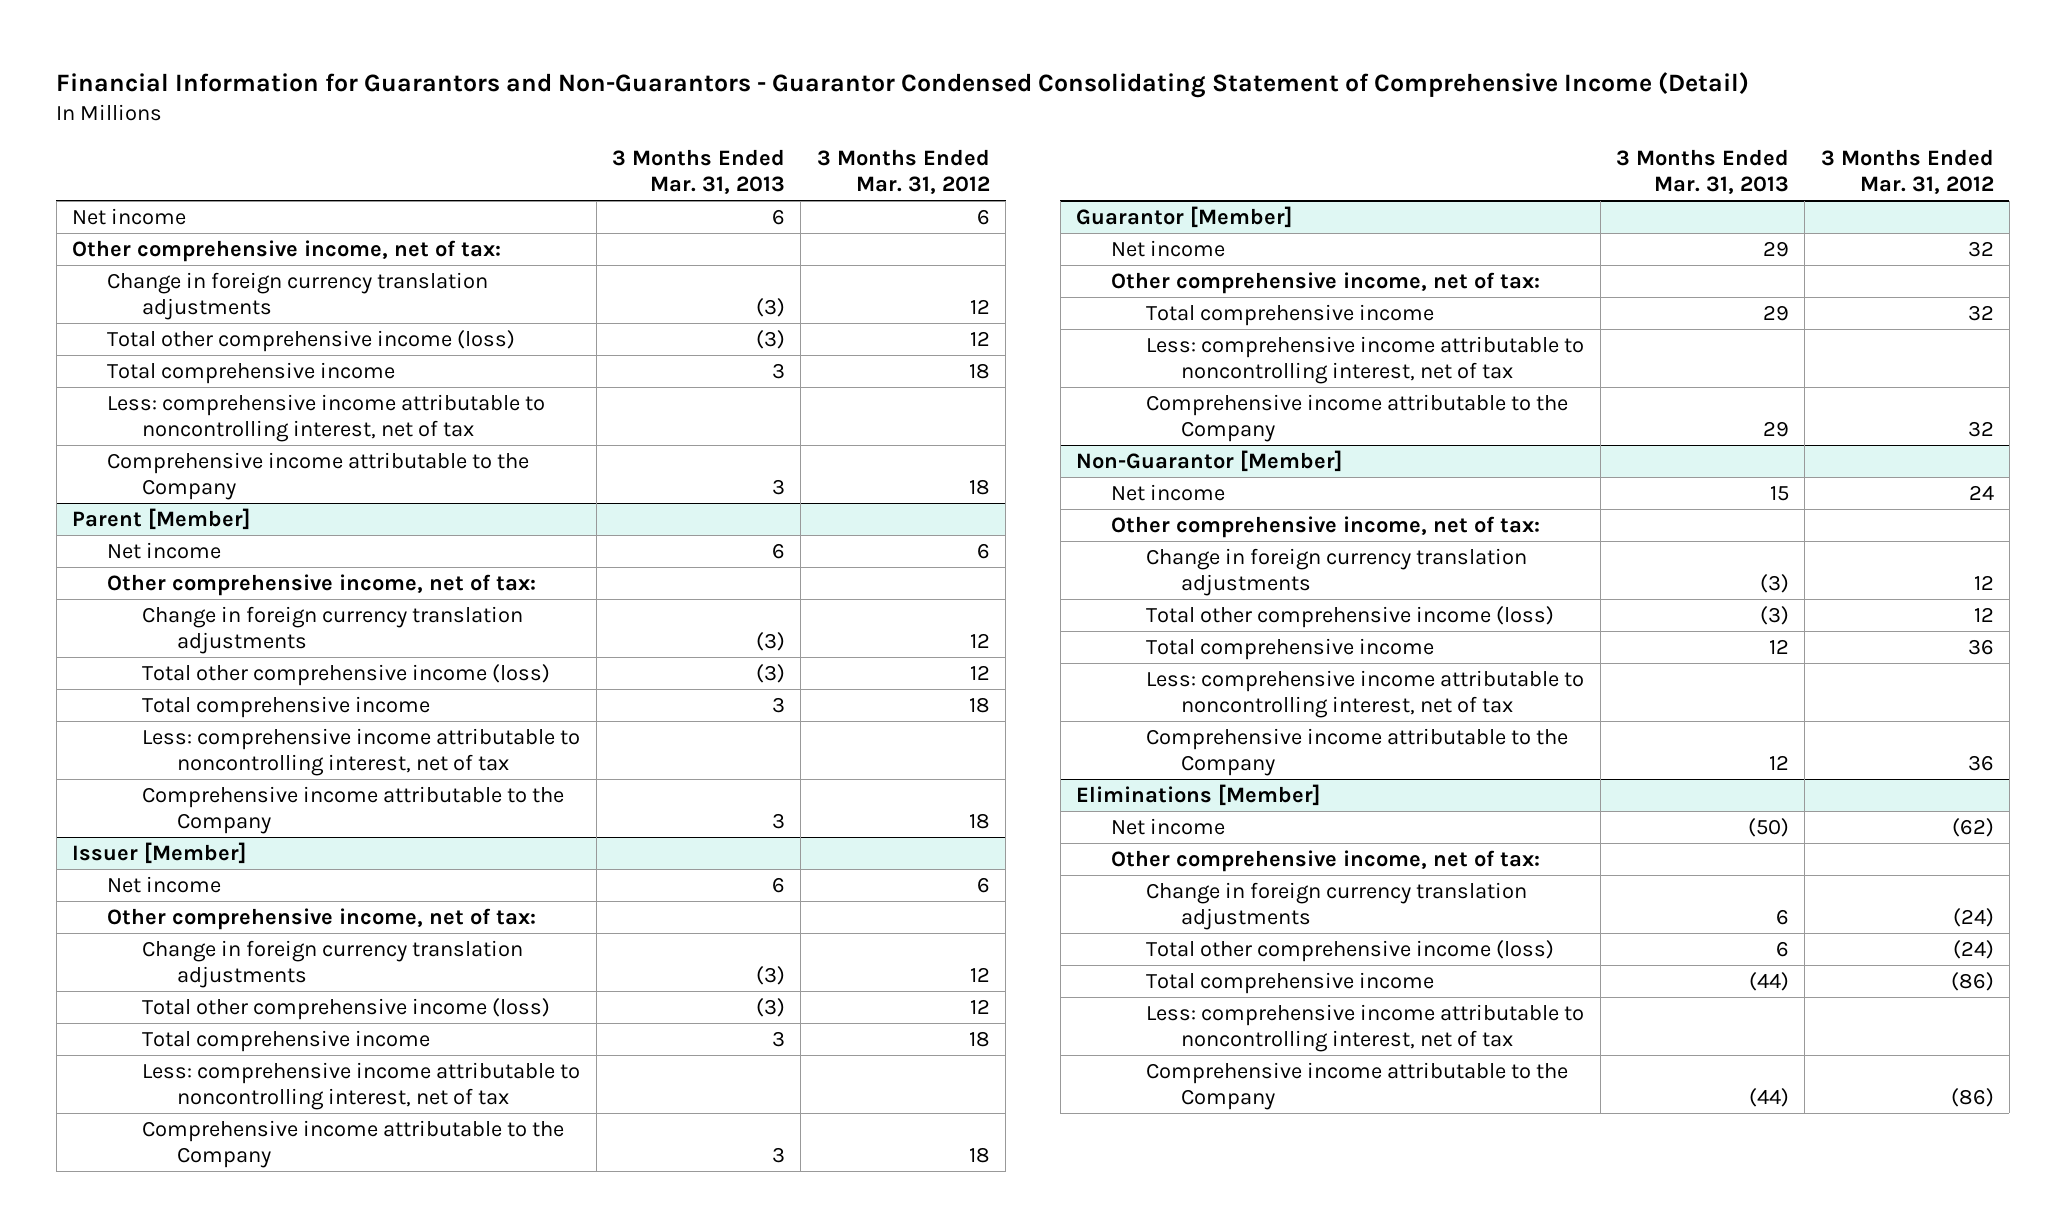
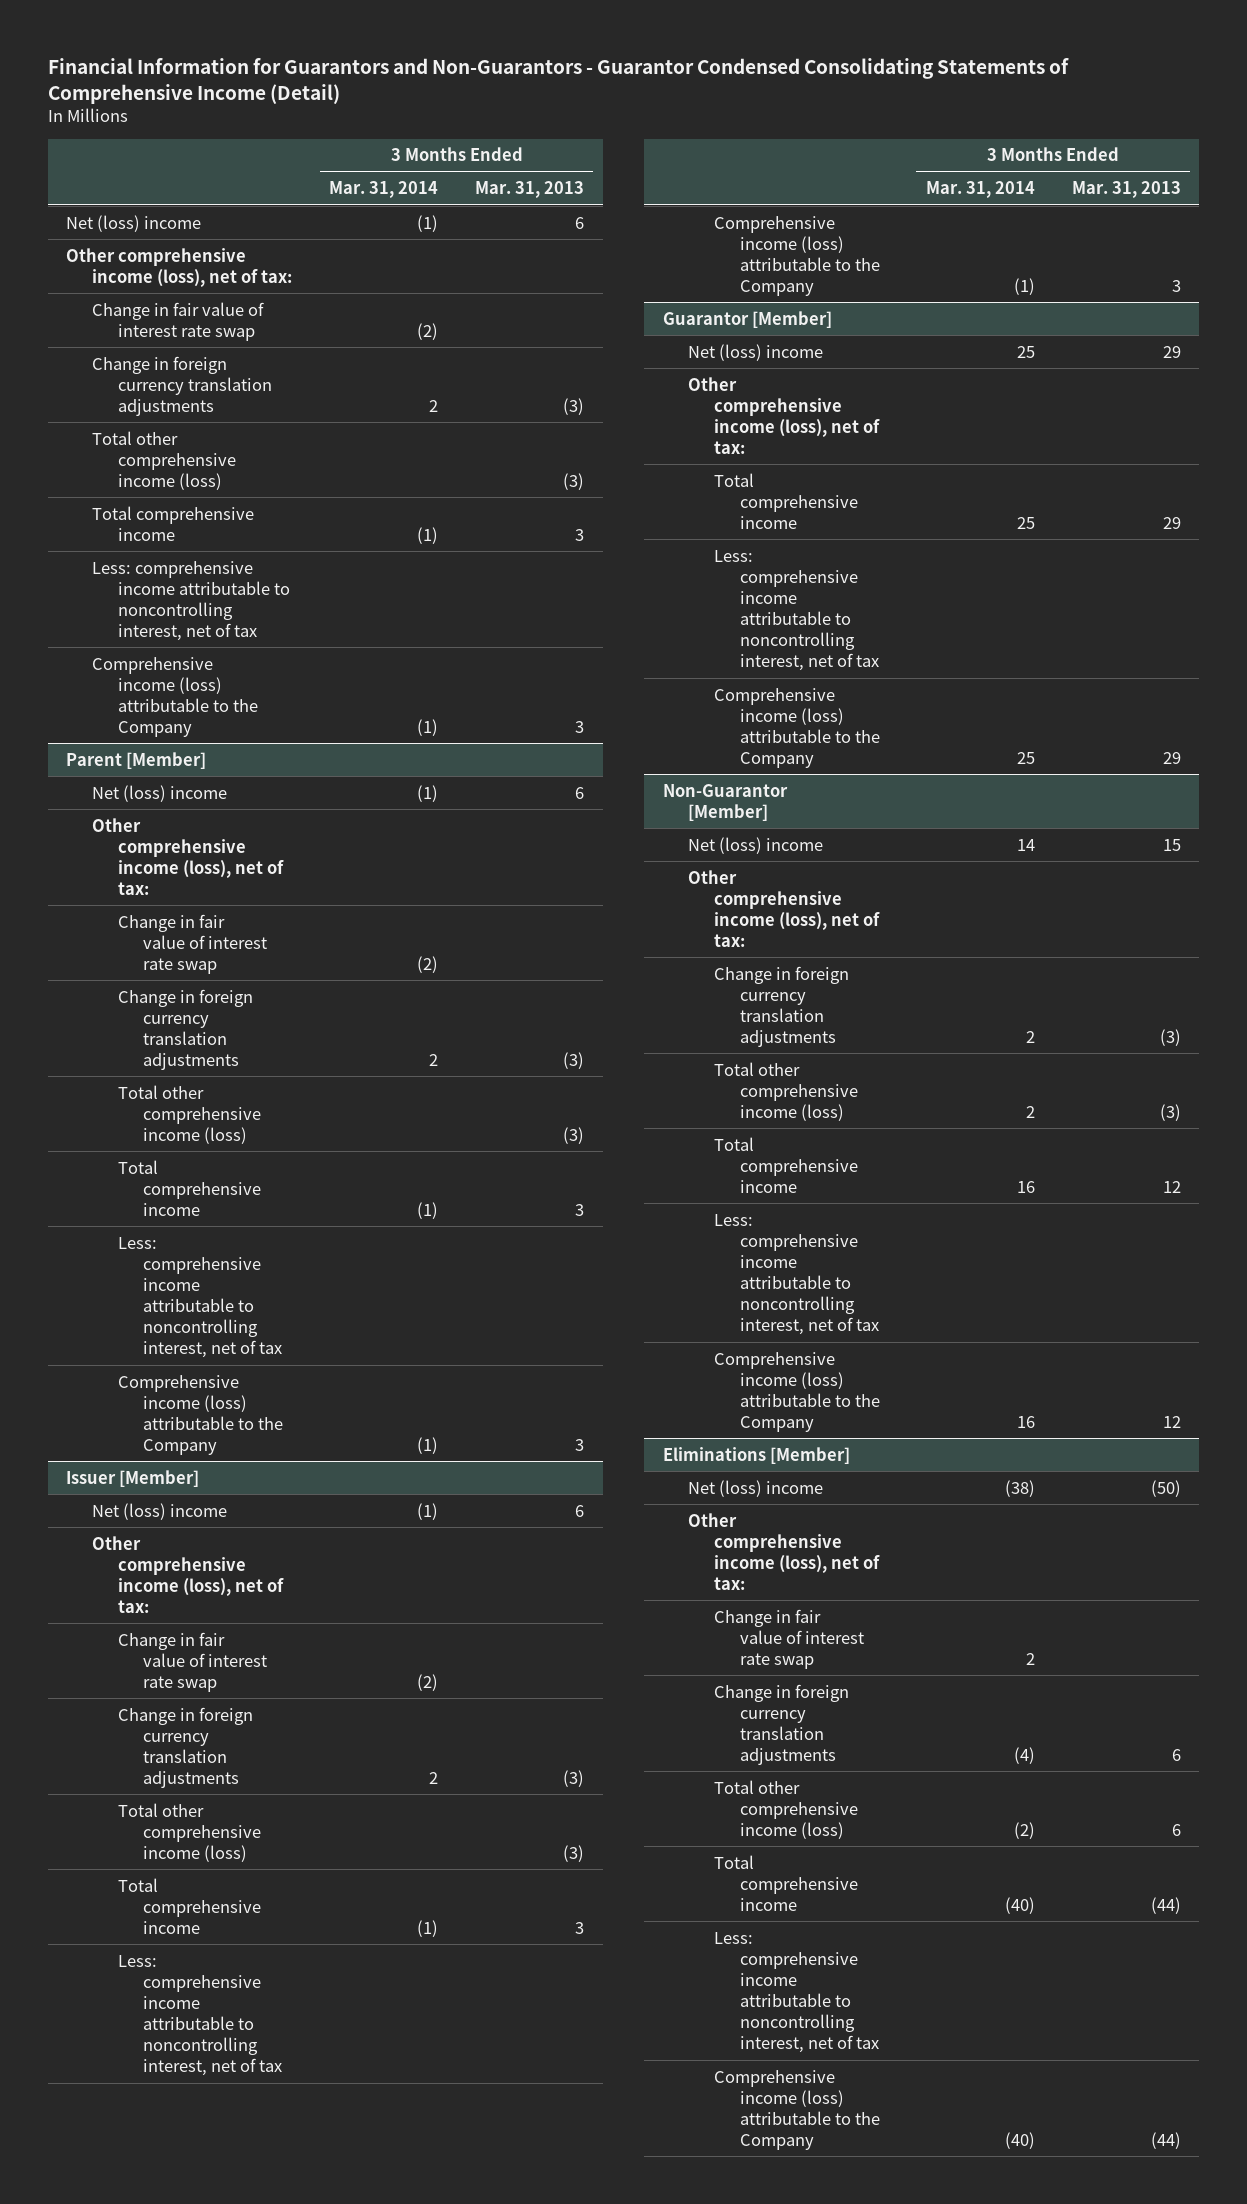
[56,71,1750,98] Financial Information for Guarantors and Non-Guarantors - Guarantor Condensed Consolidating Statement of Comprehensive Income (Detail) -> [47,57,1069,104] Financial Information for Guarantors and Non-Guarantors - Guarantor Condensed Consolidating Statements of Comprehensive Income (Detail)
[816,148,990,195] 3 Months Ended Mar. 31, 2012 -> none
none -> [329,181,439,199] Mar. 31, 2014
[72,207,187,225] Net income -> [66,214,202,232] Net (loss) income
[72,239,502,262] Other comprehensive income, net of tax: -> [66,247,292,287] Other comprehensive income (loss), net of tax:
none -> [91,301,264,341] Change in fair value of interest rate swap
[107,451,530,501] Comprehensive income attributable to the Company -> [91,656,258,737] Comprehensive income (loss) attributable to the Company
[107,541,222,559] Net income -> [91,784,227,802] Net (loss) income
[107,573,537,596] Other comprehensive income, net of tax: -> [91,817,284,895] Other comprehensive income (loss), net of tax:
none -> [117,913,268,974] Change in fair value of interest rate swap
[142,785,565,835] Comprehensive income attributable to the Company -> [117,1374,284,1455] Comprehensive income (loss) attributable to the Company
[107,875,222,893] Net income -> [91,1502,227,1520] Net (loss) income
[107,907,537,930] Other comprehensive income, net of tax: -> [91,1535,284,1613] Other comprehensive income (loss), net of tax:
none -> [117,1631,268,1692] Change in fair value of interest rate swap
[142,1119,565,1169] Comprehensive income attributable to the Company -> [714,215,880,296] Comprehensive income (loss) attributable to the Company
[1111,239,1226,257] Net income -> [688,343,824,361] Net (loss) income
[1111,271,1541,294] Other comprehensive income, net of tax: -> [688,376,881,454] Other comprehensive income (loss), net of tax:
[1146,393,1569,443] Comprehensive income attributable to the Company -> [714,687,880,768] Comprehensive income (loss) attributable to the Company
[1111,483,1226,501] Net income -> [688,836,824,854] Net (loss) income
[1111,515,1541,538] Other comprehensive income, net of tax: -> [688,869,881,947] Other comprehensive income (loss), net of tax:
[1146,727,1569,777] Comprehensive income attributable to the Company -> [714,1351,880,1432] Comprehensive income (loss) attributable to the Company
[1111,817,1226,835] Net income -> [688,1479,824,1497] Net (loss) income
[1111,849,1541,872] Other comprehensive income, net of tax: -> [688,1512,881,1590] Other comprehensive income (loss), net of tax:
none -> [714,1608,864,1669] Change in fair value of interest rate swap
[1146,1061,1569,1111] Comprehensive income attributable to the Company -> [714,2069,880,2150] Comprehensive income (loss) attributable to the Company

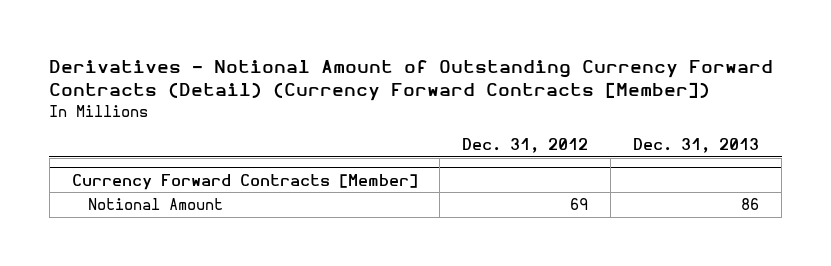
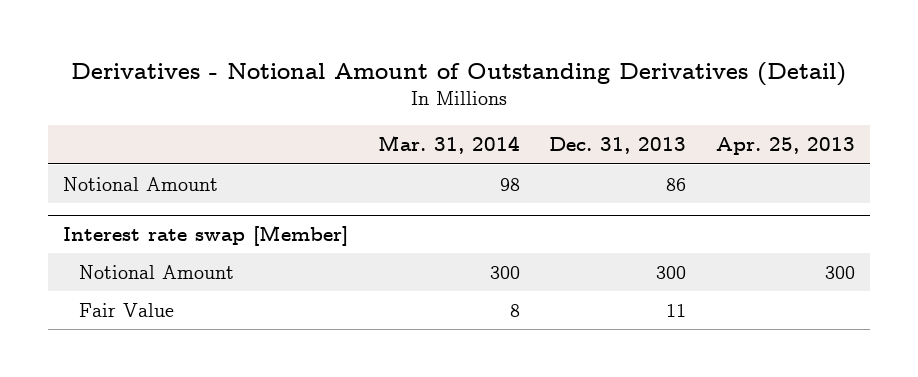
[49,59,774,102] Derivatives - Notional Amount of Outstanding Currency Forward Contracts (Detail) (Currency Forward Contracts [Member]) -> [71,61,847,86] Derivatives - Notional Amount of Outstanding Derivatives (Detail)
[462,138,589,154] Dec. 31, 2012 -> none
none -> [377,135,520,155] Mar. 31, 2014
none -> [716,137,856,156] Apr. 25, 2013
[71,173,418,190] Currency Forward Contracts [Member] -> none
none -> [62,225,348,247] Interest rate swap [Member]
none -> [79,264,235,279] Notional Amount
none -> [79,302,175,317] Fair Value

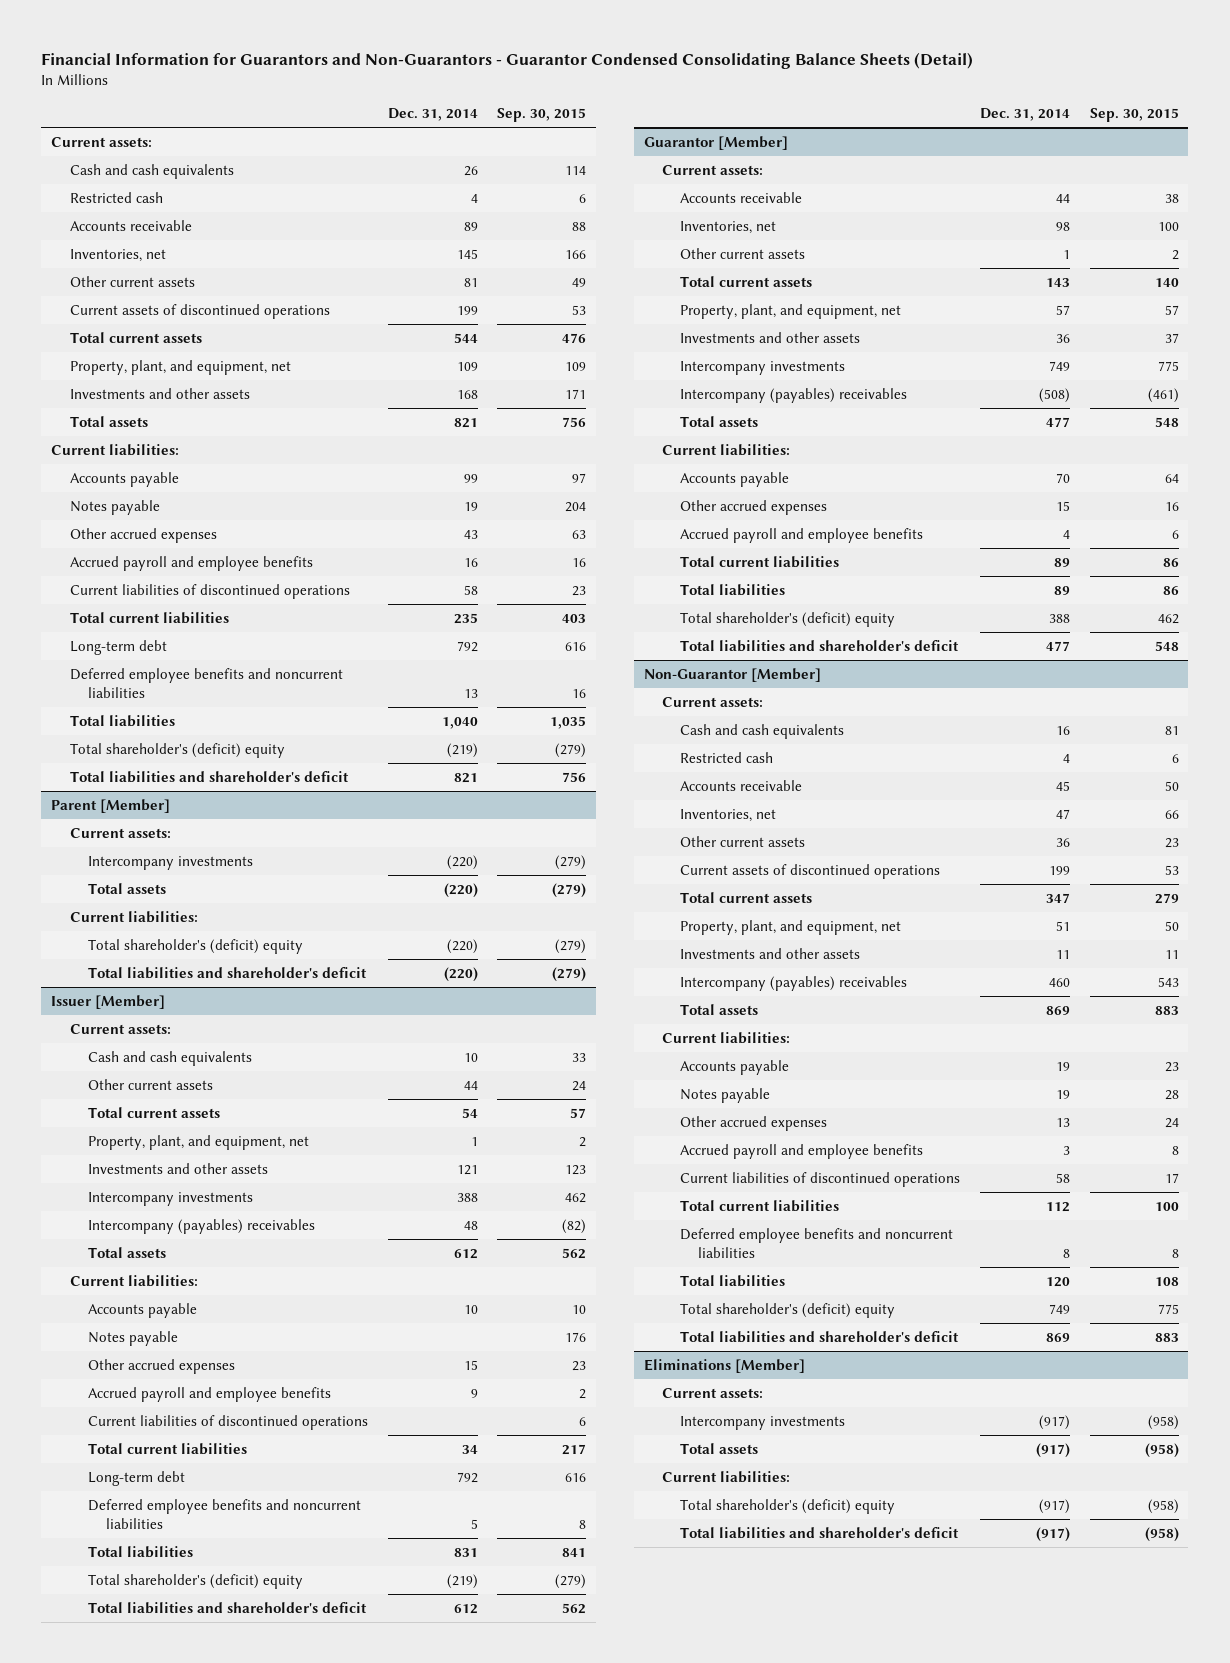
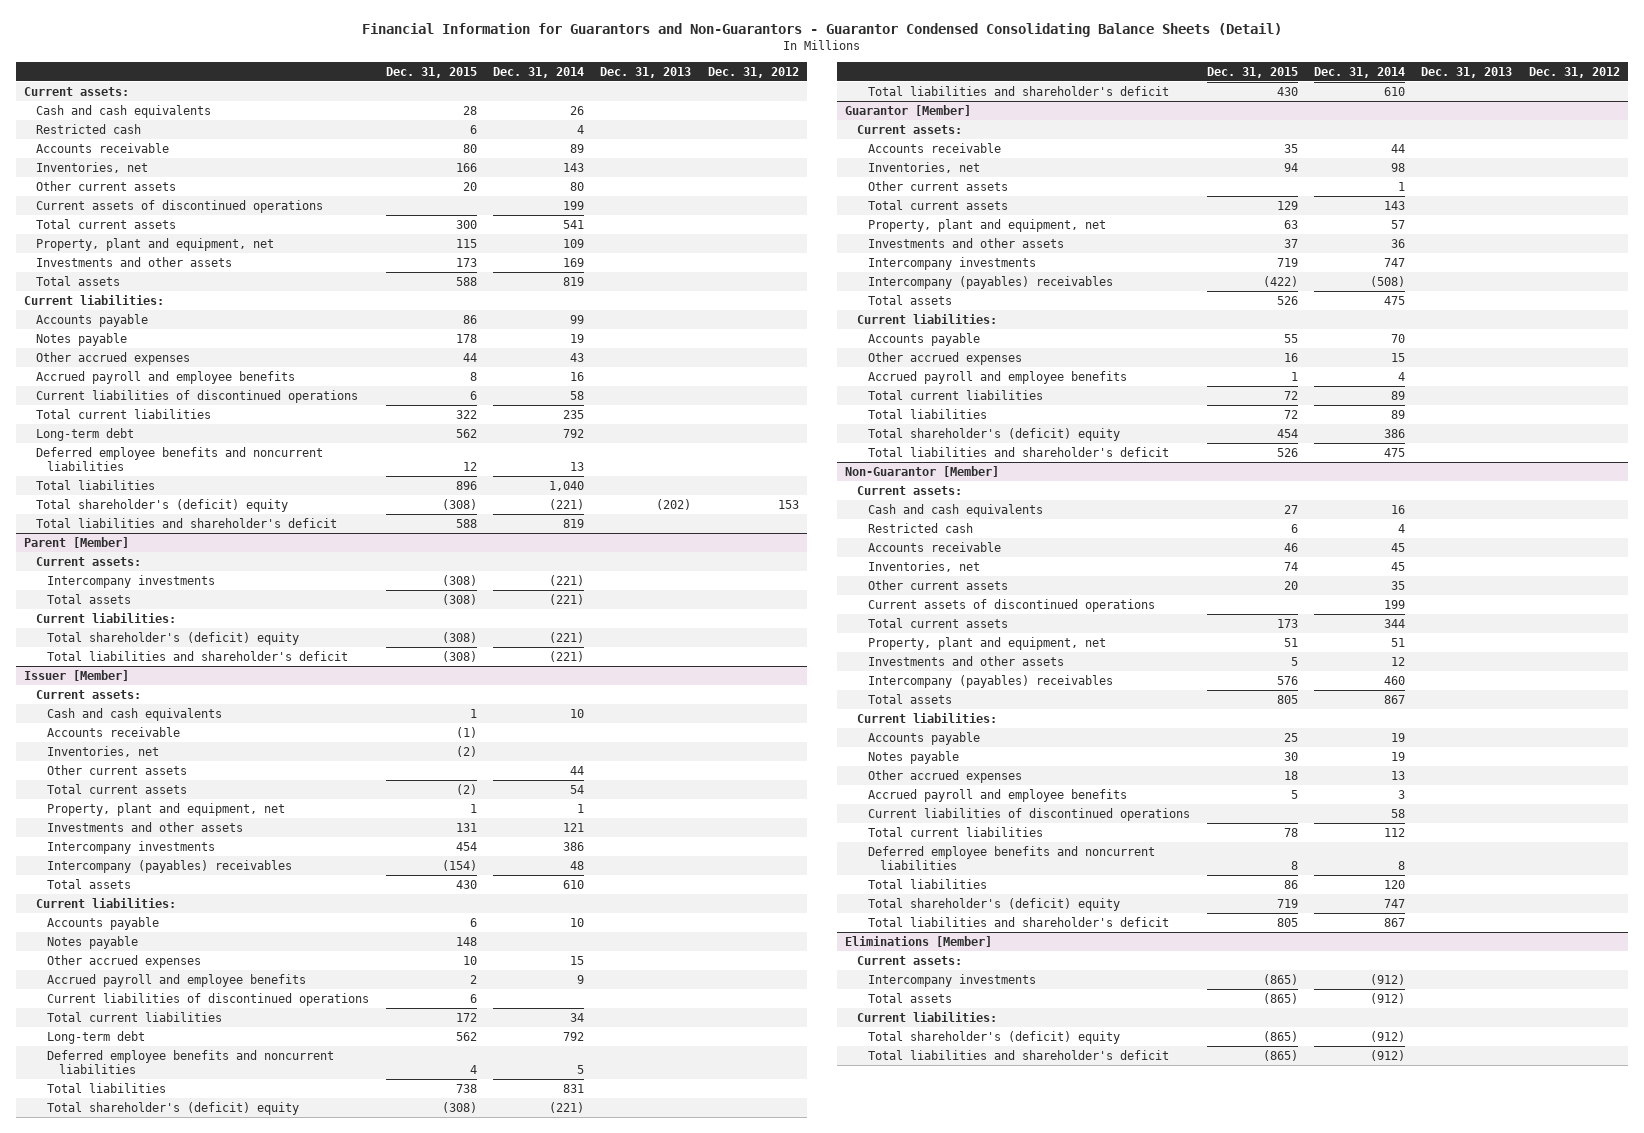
[497,108,587,123] Sep. 30, 2015 -> none
none -> [385,66,477,78] Dec. 31, 2015
none -> [600,66,692,78] Dec. 31, 2013
none -> [707,66,799,78] Dec. 31, 2012
[456,248,478,259] 145 -> [563,162,585,172] 143
[463,277,478,287] 81 -> [570,181,585,191] 80
[453,332,478,343] 544 -> [563,219,585,229] 541
[69,359,291,375] Property, plant, and equipment, net -> [35,237,274,251] Property, plant and equipment, net
[456,389,478,399] 168 -> [563,257,585,267] 169
[453,417,478,428] 821 -> [563,276,585,286] 819
[446,742,478,758] (219) -> [549,498,585,510] (221)
[453,772,478,783] 821 -> [563,518,585,528] 819
[446,854,478,870] (220) -> [549,574,585,586] (221)
[443,882,478,898] (220) -> [549,593,585,605] (221)
[446,938,478,954] (220) -> [549,631,585,643] (221)
[443,966,478,982] (220) -> [549,650,585,662] (221)
none -> [47,726,181,737] Accounts receivable
none -> [47,745,160,757] Inventories, net
[87,1134,309,1150] Property, plant, and equipment, net -> [47,802,286,816] Property, plant and equipment, net
[456,1192,478,1202] 388 -> [563,841,585,851] 386
[453,1248,478,1259] 612 -> [563,879,585,889] 610
[446,1573,478,1589] (219) -> [549,1101,585,1113] (221)
[453,1603,478,1614] 612 -> [1383,86,1405,96] 610
[679,303,901,319] Property, plant, and equipment, net -> [868,218,1107,232] Property, plant and equipment, net
[1048,360,1070,371] 749 -> [1383,257,1405,267] 747
[1045,416,1070,427] 477 -> [1383,295,1405,305] 475
[1048,613,1070,623] 388 -> [1383,428,1405,438] 386
[1045,640,1070,651] 477 -> [1383,447,1405,457] 475
[1055,808,1070,819] 47 -> [1390,561,1405,571] 45
[1055,837,1070,847] 36 -> [1390,580,1405,590] 35
[1045,892,1070,903] 347 -> [1383,618,1405,628] 344
[679,919,901,935] Property, plant, and equipment, net -> [868,636,1107,650] Property, plant and equipment, net
[1055,949,1070,959] 11 -> [1390,656,1405,666] 12
[1045,1005,1070,1015] 869 -> [1383,694,1405,704] 867
[1048,1303,1070,1314] 749 -> [1383,898,1405,908] 747
[1045,1332,1070,1342] 869 -> [1383,917,1405,927] 867
[1038,1414,1070,1430] (917) -> [1369,973,1405,985] (912)
[1035,1442,1070,1458] (917) -> [1369,992,1405,1004] (912)
[1038,1498,1070,1514] (917) -> [1369,1030,1405,1042] (912)
[1035,1526,1070,1542] (917) -> [1369,1049,1405,1061] (912)

